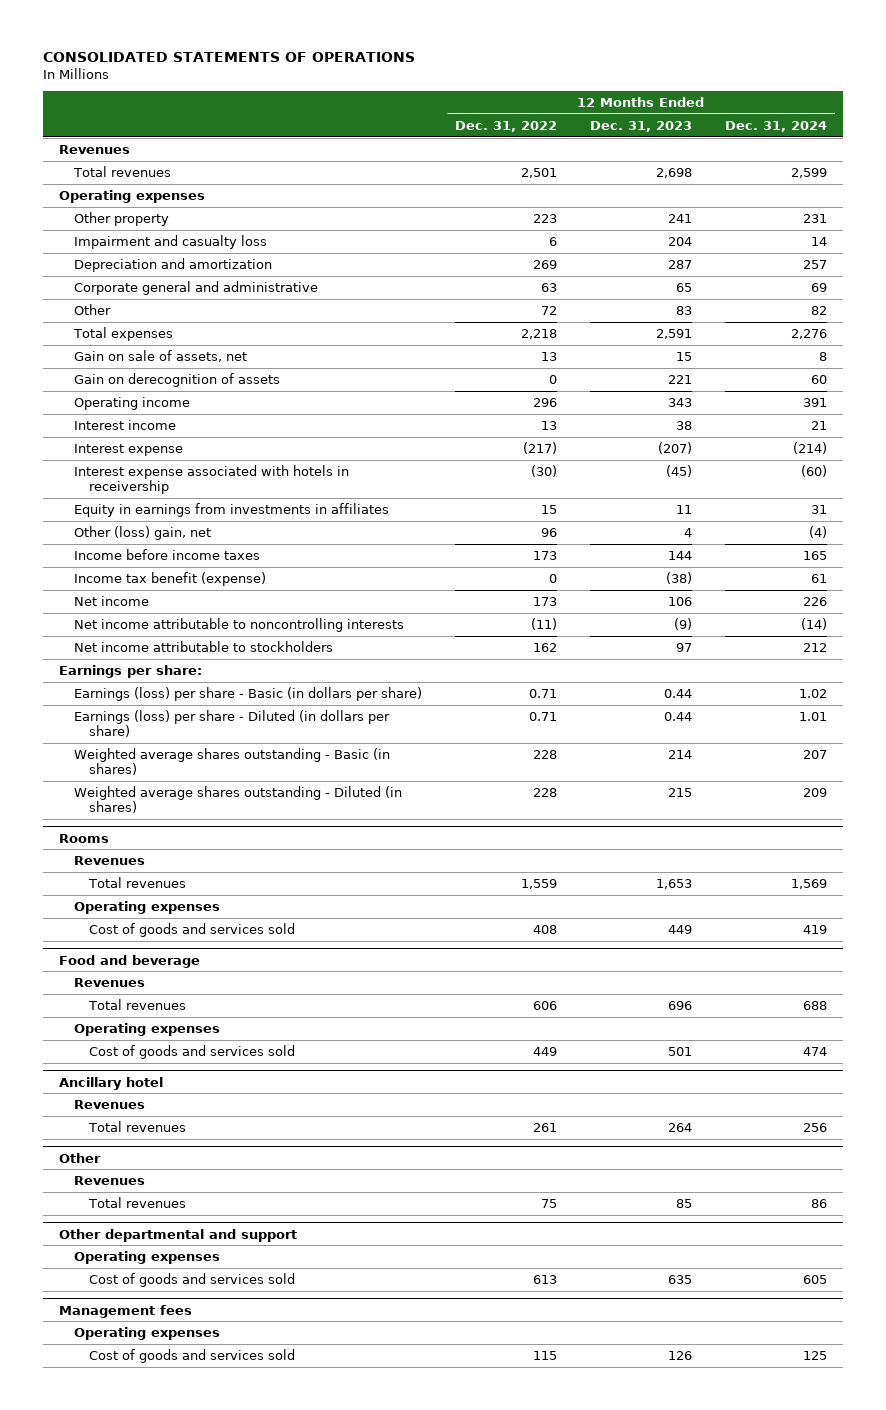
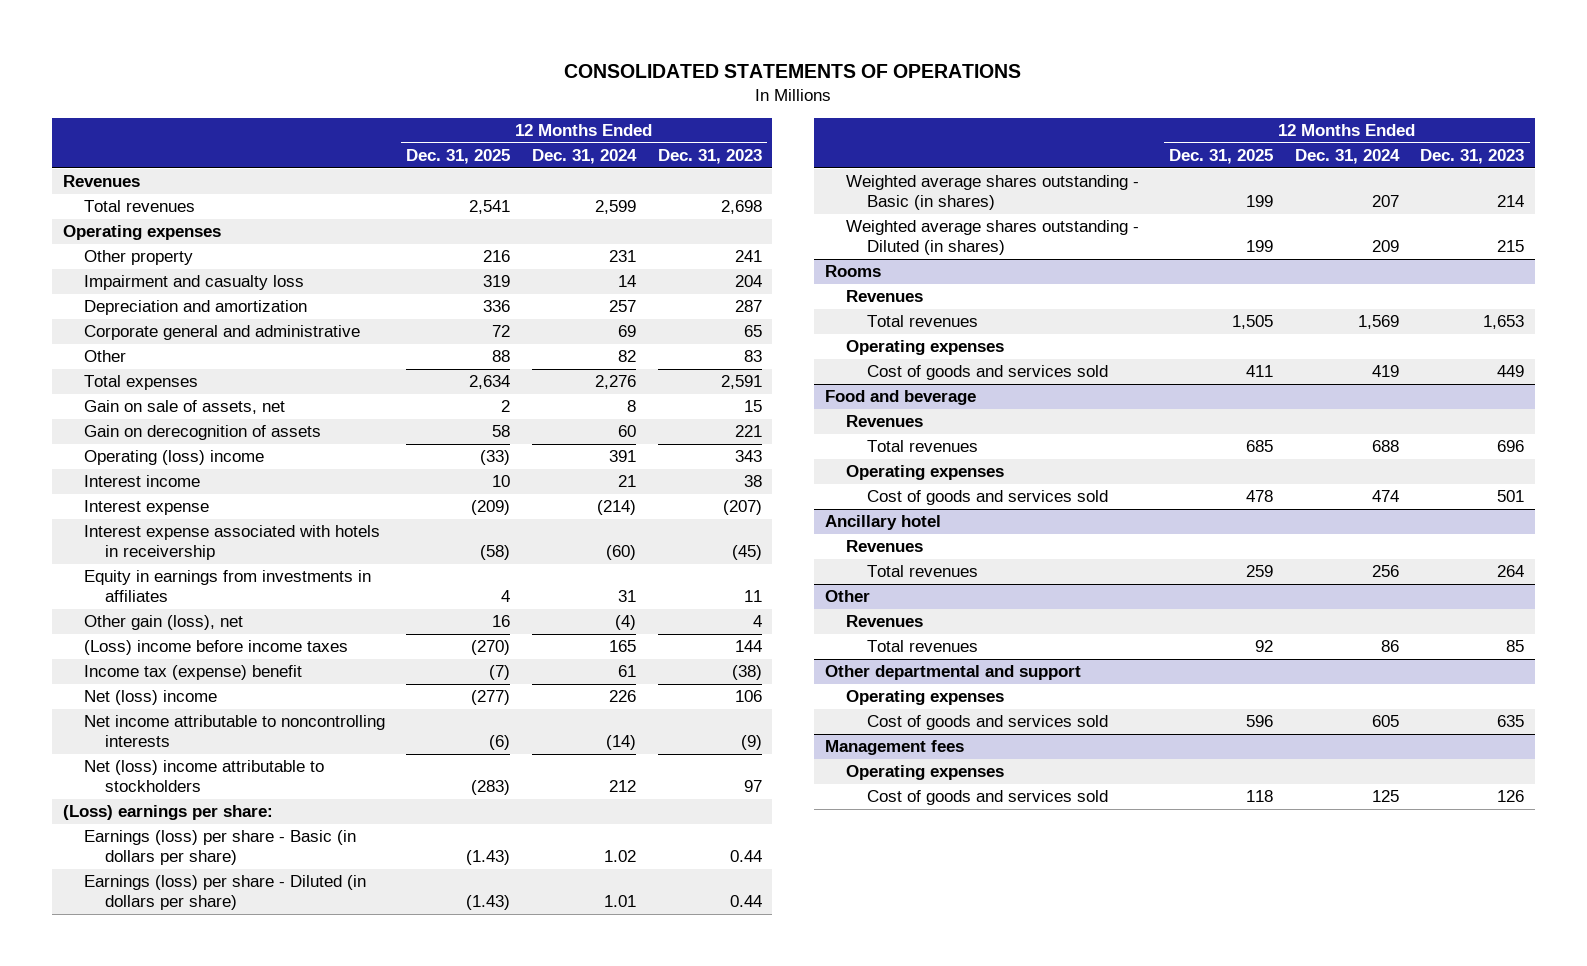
[455,120,558,132] Dec. 31, 2022 -> none
none -> [406,148,511,164] Dec. 31, 2025
[74,396,191,410] Operating income -> [83,450,264,466] Operating (loss) income
[74,525,212,540] Other (loss) gain, net -> [83,615,243,631] Other gain (loss), net
[74,548,261,560] Income before income taxes -> [83,640,348,656] (Loss) income before income taxes
[74,571,267,586] Income tax benefit (expense) -> [83,665,302,681] Income tax (expense) benefit
[74,595,150,606] Net income -> [83,690,217,706] Net (loss) income
[74,640,334,652] Net income attributable to stockholders -> [83,760,324,793] Net (loss) income attributable to stockholders
[59,664,203,678] Earnings per share: -> [62,805,273,821] (Loss) earnings per share:

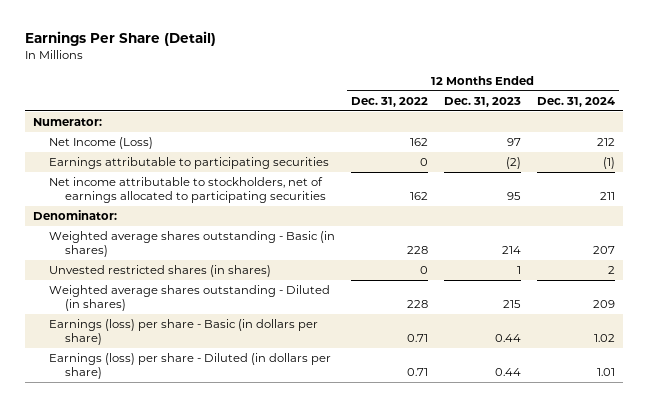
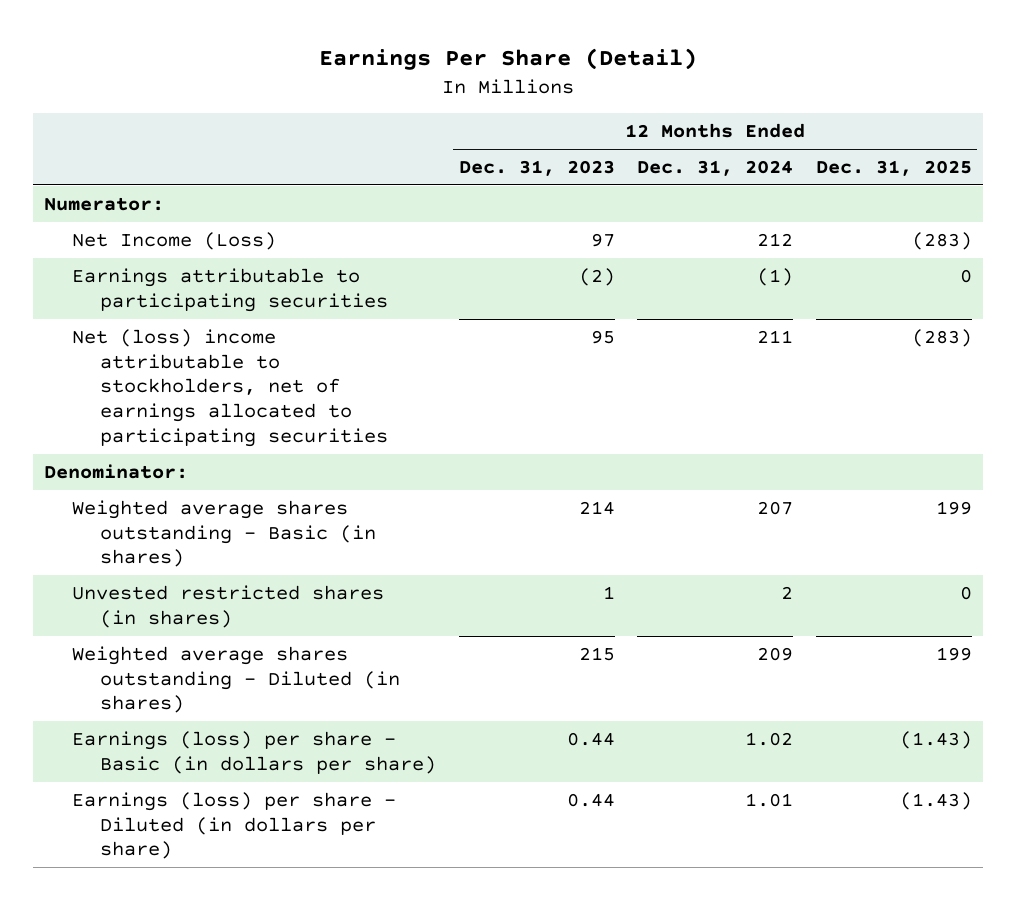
[350,96,428,107] Dec. 31, 2022 -> none
none -> [815,160,972,177] Dec. 31, 2025
[48,177,326,204] Net income attributable to stockholders, net of earnings allocated to participating securities -> [72,329,389,447] Net (loss) income attributable to stockholders, net of earnings allocated to participating securities

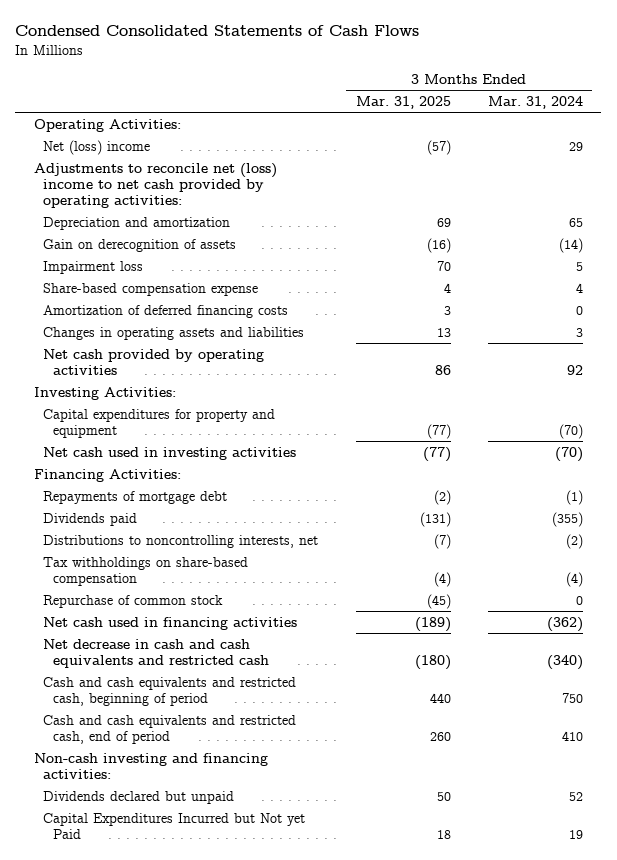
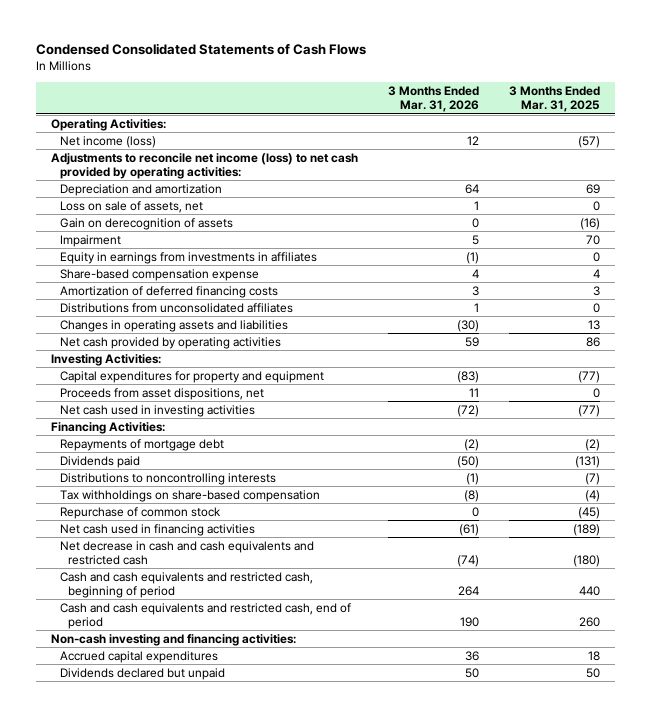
[487,96,583,110] Mar. 31, 2024 -> none
none -> [388,86,480,112] 3 Months Ended Mar. 31, 2026
[43,139,151,155] Net (loss) income -> [59,135,156,148] Net income (loss)
[33,162,277,209] Adjustments to reconcile net (loss) income to net cash provided by operating activities: -> [51,152,359,179] Adjustments to reconcile net income (loss) to net cash provided by operating activities:
none -> [59,200,203,213] Loss on sale of assets, net
[43,260,144,274] Impairment loss -> [59,234,121,247] Impairment
none -> [59,251,317,264] Equity in earnings from investments in affiliates
none -> [59,302,293,313] Distributions from unconsolidated affiliates
none -> [59,387,264,400] Proceeds from asset dispositions, net
[43,534,319,548] Distributions to noncontrolling interests, net -> [59,472,276,485] Distributions to noncontrolling interests
none -> [59,650,218,663] Accrued capital expenditures
[43,812,306,839] Capital Expenditures Incurred but Not yet Paid -> none

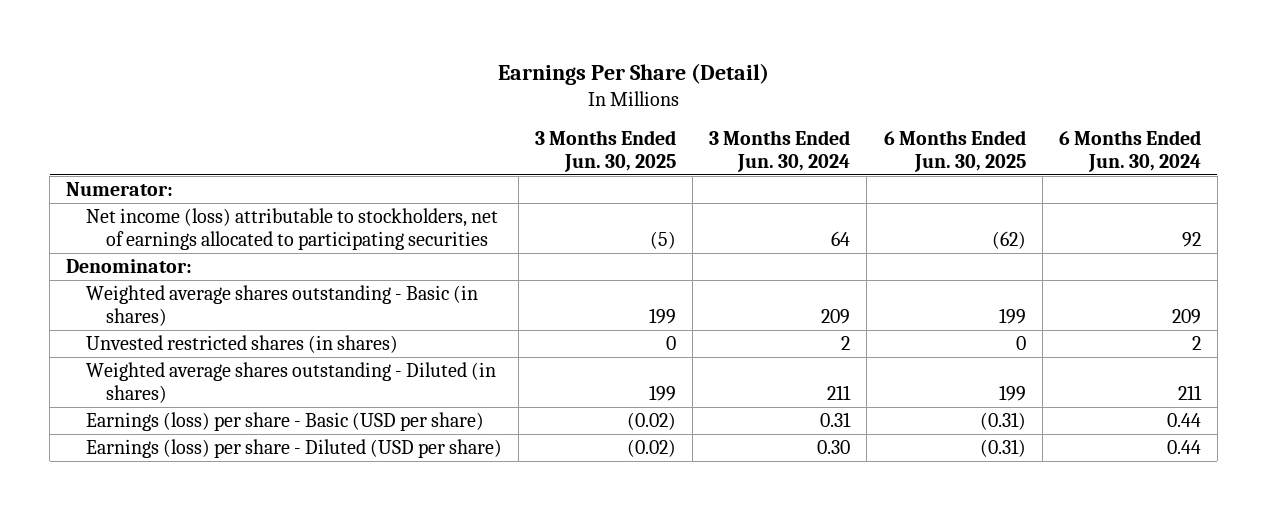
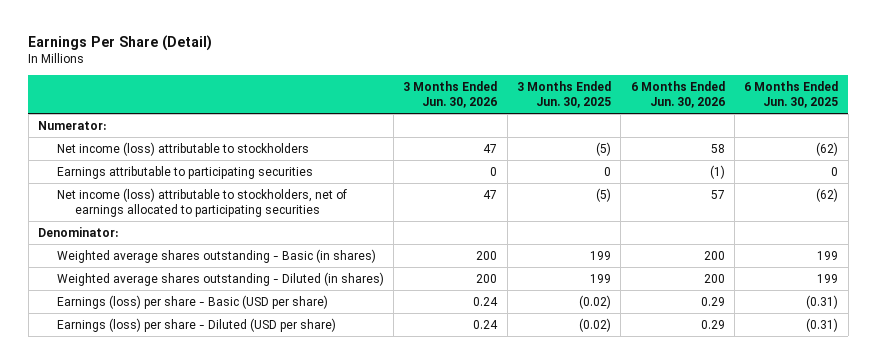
[709,130,851,172] 3 Months Ended Jun. 30, 2024 -> none
[1058,130,1201,172] 6 Months Ended Jun. 30, 2024 -> none
none -> [403,81,498,108] 3 Months Ended Jun. 30, 2026
none -> [630,81,725,108] 6 Months Ended Jun. 30, 2026
none -> [56,141,309,156] Net income (loss) attributable to stockholders
none -> [56,165,313,179] Earnings attributable to participating securities
[86,335,399,354] Unvested restricted shares (in shares) -> none

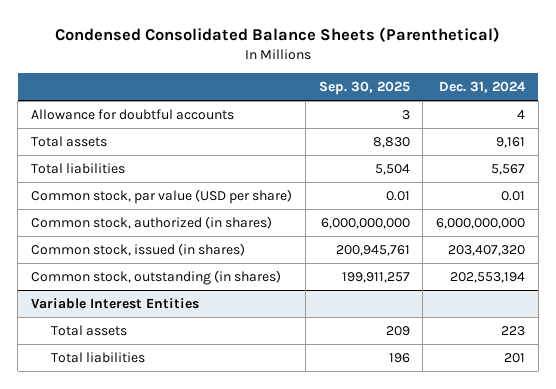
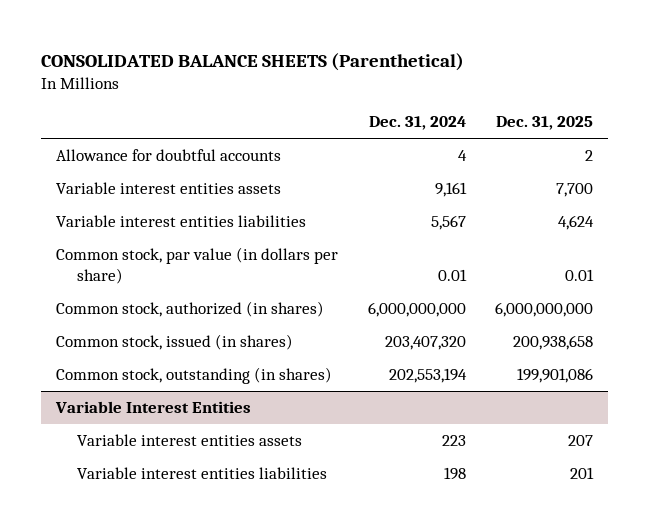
[55,27,501,43] Condensed Consolidated Balance Sheets (Parenthetical) -> [41,52,465,71] CONSOLIDATED BALANCE SHEETS (Parenthetical)
[318,81,410,96] Sep. 30, 2025 -> none
none -> [496,116,594,131] Dec. 31, 2025
[31,135,108,147] Total assets -> [56,182,282,195] Variable interest entities assets
[31,162,126,174] Total liabilities -> [56,215,307,228] Variable interest entities liabilities
[31,188,293,204] Common stock, par value (USD per share) -> [56,247,339,284] Common stock, par value (in dollars per share)
[50,324,127,336] Total assets -> [77,434,303,447] Variable interest entities assets
[50,351,145,363] Total liabilities -> [77,467,328,480] Variable interest entities liabilities
[503,352,525,363] 201 -> [443,467,466,481] 198

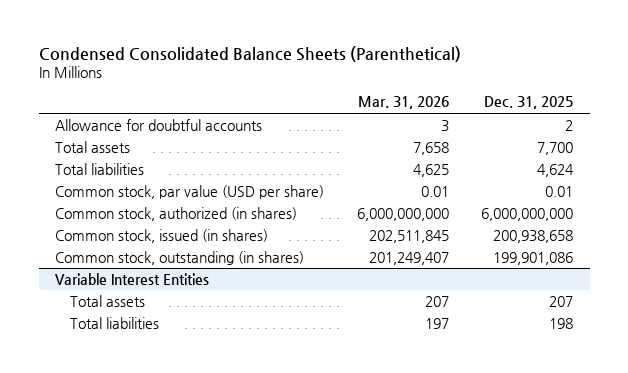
[41,52,465,71] CONSOLIDATED BALANCE SHEETS (Parenthetical) -> [38,46,461,63] Condensed Consolidated Balance Sheets (Parenthetical)
[368,116,466,131] Dec. 31, 2024 -> none
none -> [357,96,449,110] Mar. 31, 2026
[56,182,282,195] Variable interest entities assets -> [54,140,130,153] Total assets
[56,215,307,228] Variable interest entities liabilities -> [54,162,144,175] Total liabilities
[56,247,339,284] Common stock, par value (in dollars per share) -> [54,184,324,199] Common stock, par value (USD per share)
[77,434,303,447] Variable interest entities assets -> [69,294,145,307] Total assets
[77,467,328,480] Variable interest entities liabilities -> [69,316,159,329] Total liabilities
[570,467,595,480] 201 -> [549,317,574,329] 198

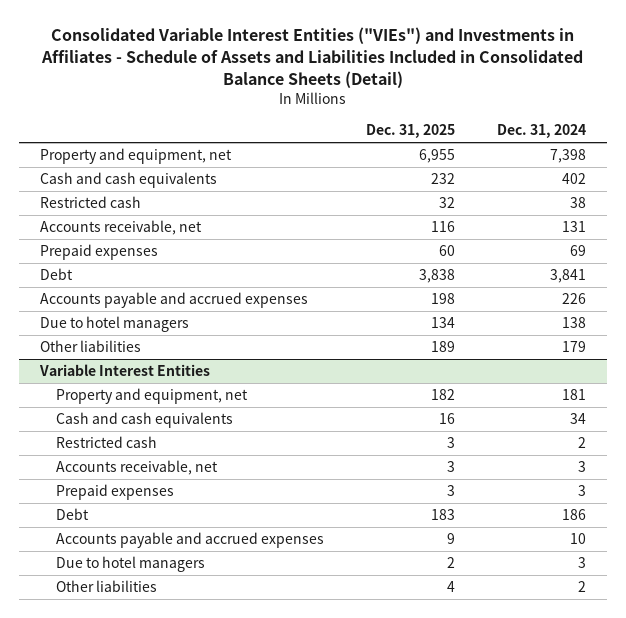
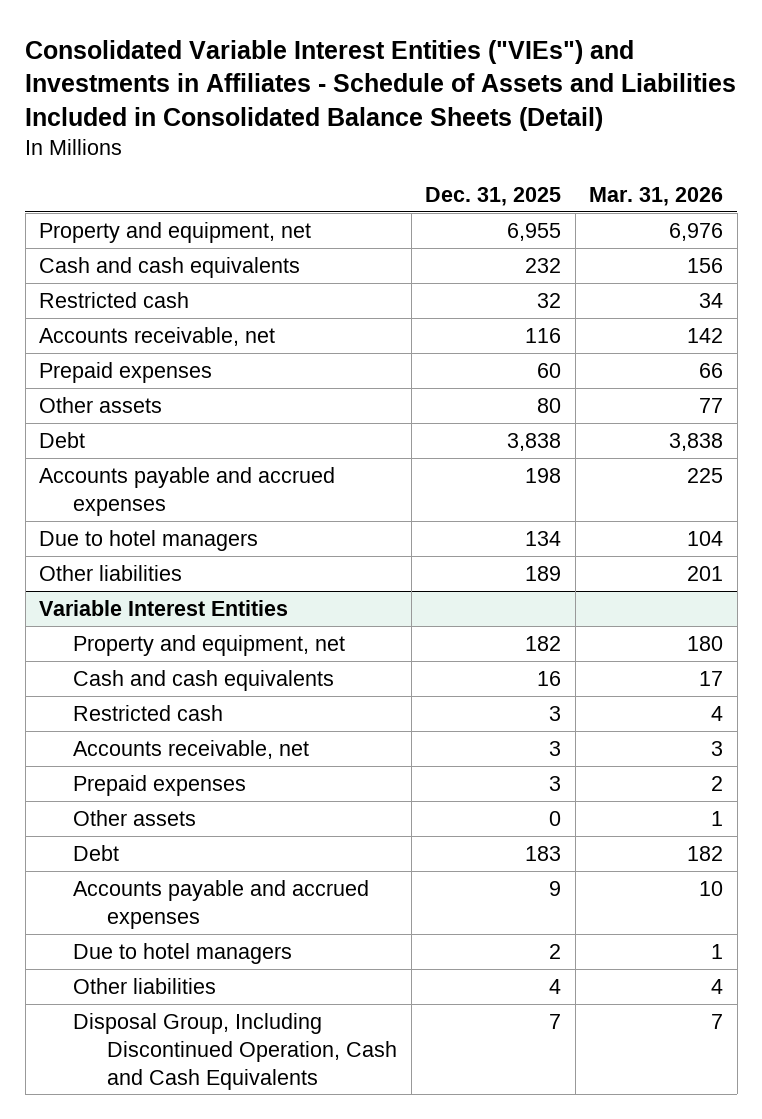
[497,124,587,139] Dec. 31, 2024 -> none
none -> [589,186,724,206] Mar. 31, 2026
none -> [39,396,163,413] Other assets
none -> [73,809,197,826] Other assets
none -> [73,1012,398,1090] Disposal Group, Including Discontinued Operation, Cash and Cash Equivalents

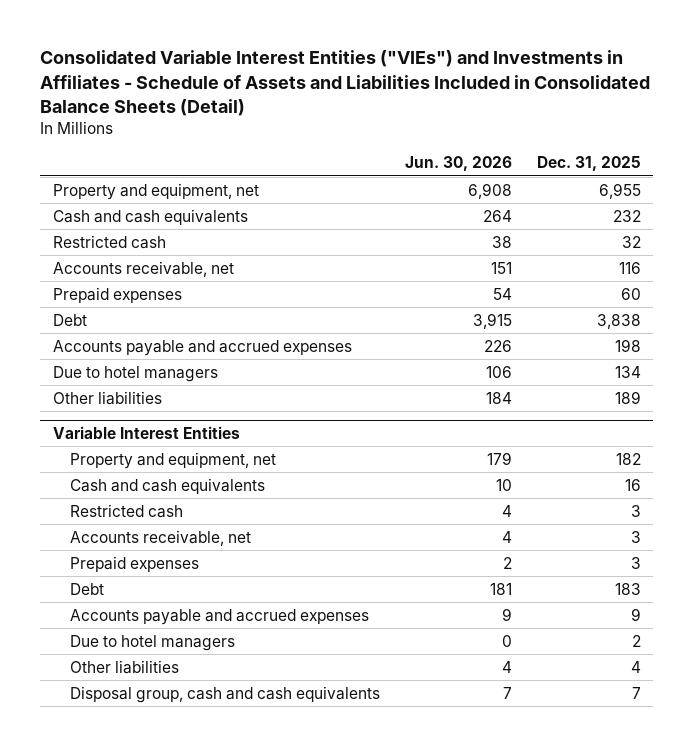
[589,186,724,206] Mar. 31, 2026 -> none
none -> [405,156,513,172] Jun. 30, 2026
[39,396,163,413] Other assets -> none
[73,809,197,826] Other assets -> none
[73,1012,398,1090] Disposal Group, Including Discontinued Operation, Cash and Cash Equivalents -> [70,685,381,703] Disposal group, cash and cash equivalents

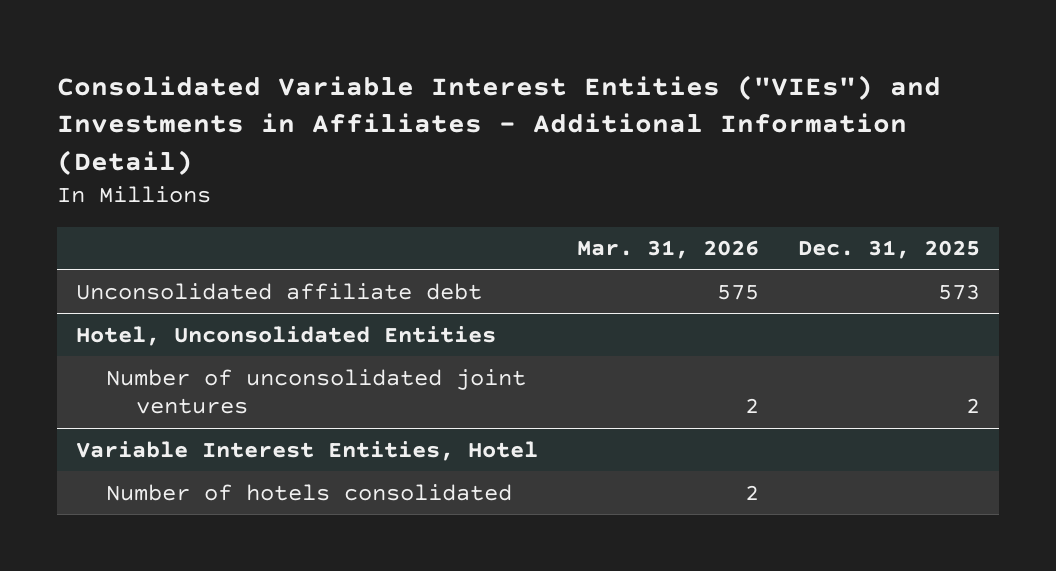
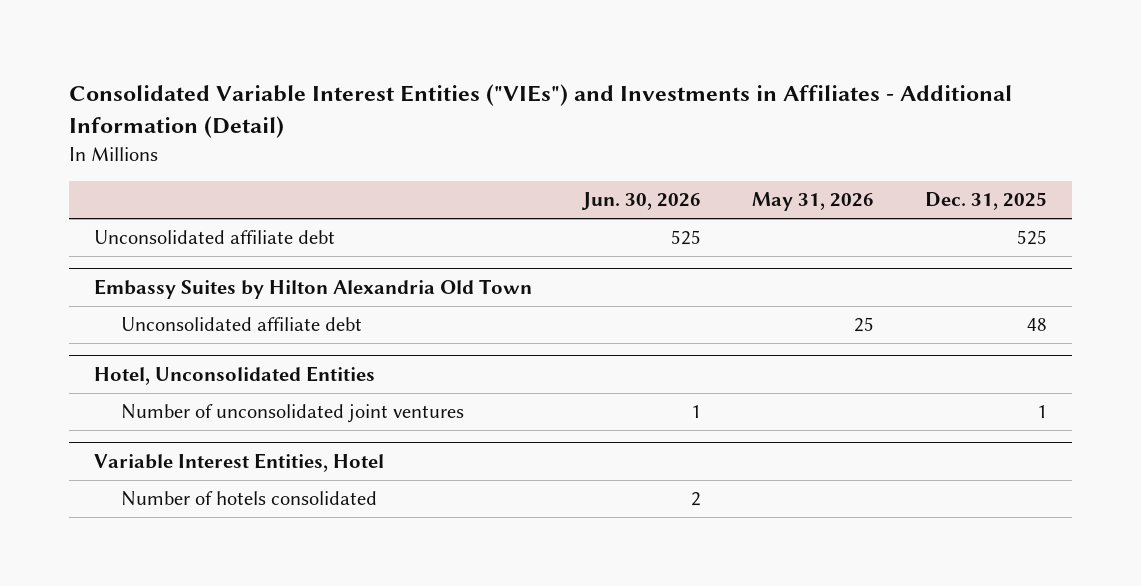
[577,240,760,260] Mar. 31, 2026 -> none
none -> [581,192,702,211] Jun. 30, 2026
none -> [751,192,874,212] May 31, 2026
[937,283,980,300] 573 -> [1016,230,1047,246] 525
none -> [94,278,533,299] Embassy Suites by Hilton Alexandria Old Town
none -> [120,317,362,332] Unconsolidated affiliate debt
[965,398,980,414] 2 -> [1036,405,1047,419] 1

